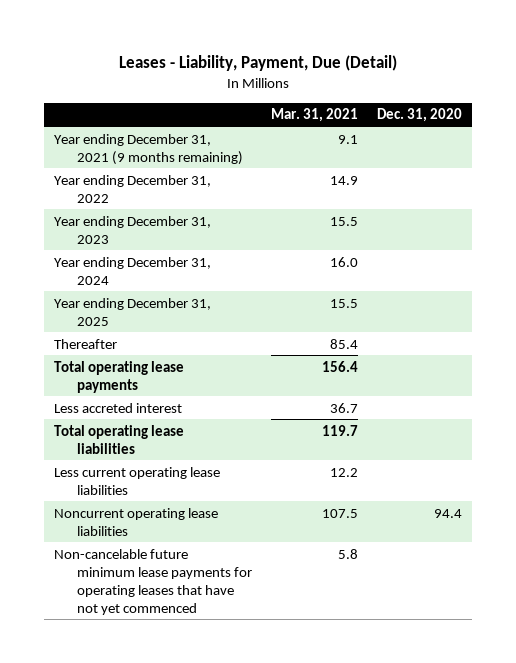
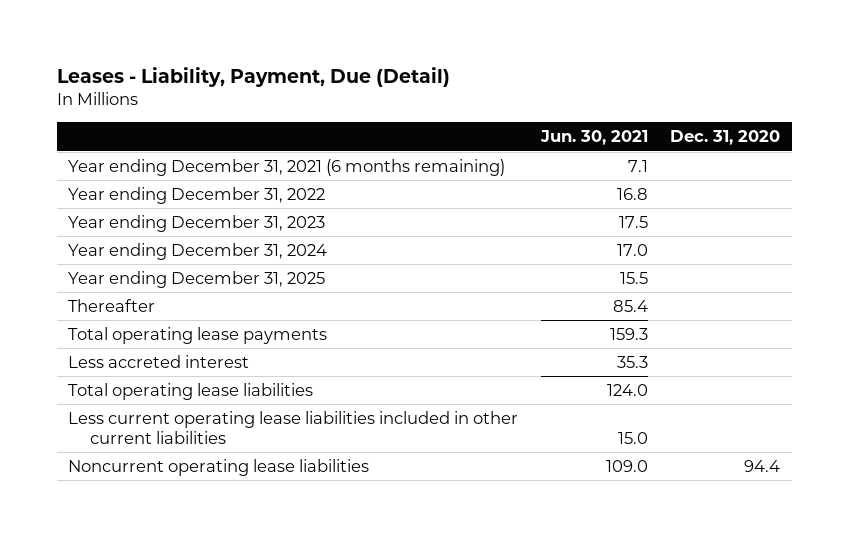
[270,108,358,123] Mar. 31, 2021 -> none
none -> [539,130,648,146] Jun. 30, 2021
[53,133,243,165] Year ending December 31, 2021 (9 months remaining) -> [68,159,506,177] Year ending December 31, 2021 (6 months remaining)
[53,466,220,495] Less current operating lease liabilities -> [68,411,519,444] Less current operating lease liabilities included in other current liabilities
[53,548,252,615] Non-cancelable future minimum lease payments for operating leases that have not yet commenced -> none

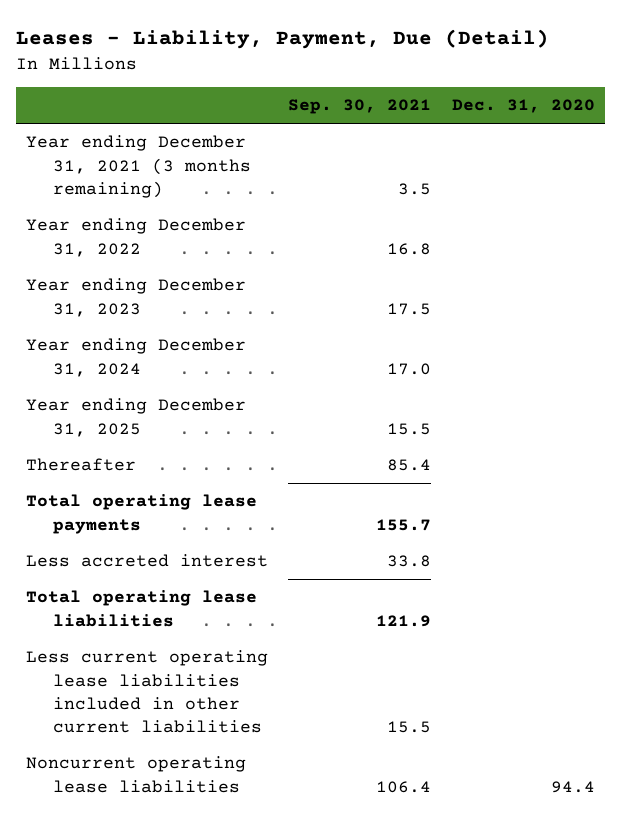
[539,130,648,146] Jun. 30, 2021 -> none
none -> [288,99,432,115] Sep. 30, 2021
[68,159,506,177] Year ending December 31, 2021 (6 months remaining) -> [26,135,252,199] Year ending December 31, 2021 (3 months remaining)

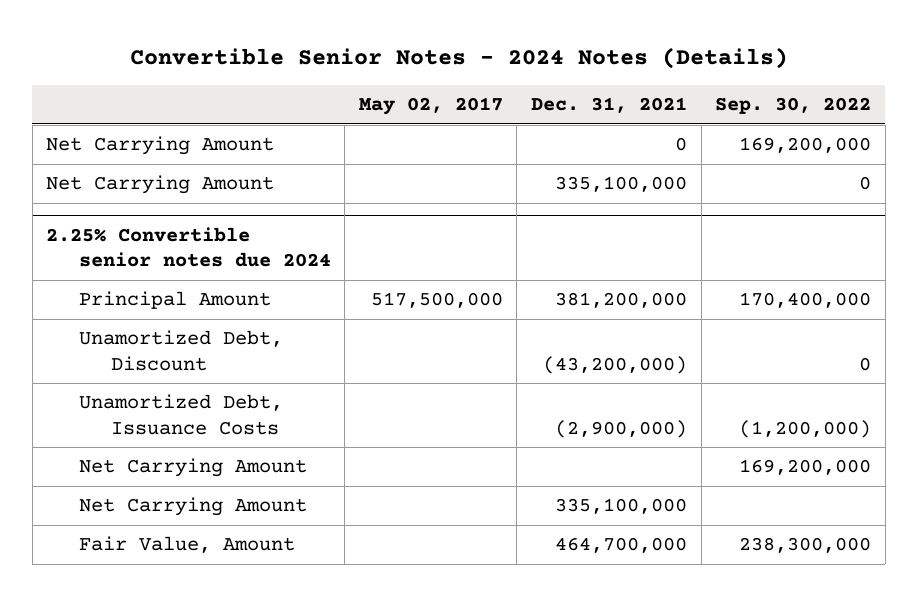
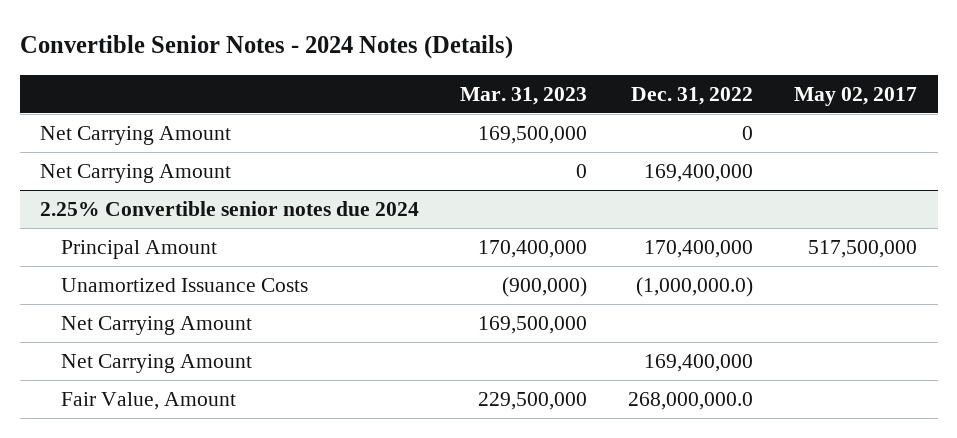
[531,97,688,114] Dec. 31, 2021 -> none
[715,97,872,115] Sep. 30, 2022 -> none
none -> [460,86,588,105] Mar. 31, 2023
none -> [631,86,754,105] Dec. 31, 2022
[78,330,283,371] Unamortized Debt, Discount -> none
[78,394,283,435] Unamortized Debt, Issuance Costs -> [60,278,308,293] Unamortized Issuance Costs

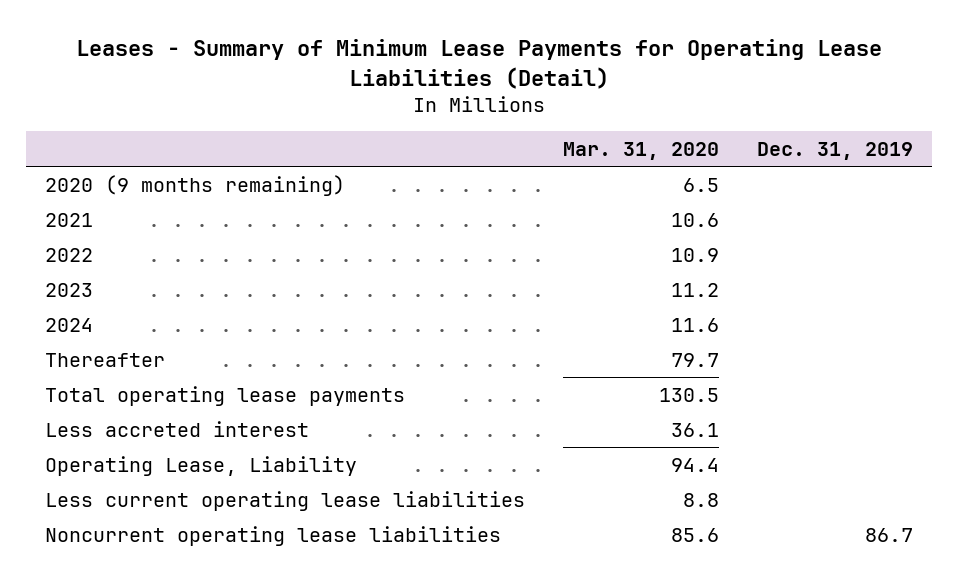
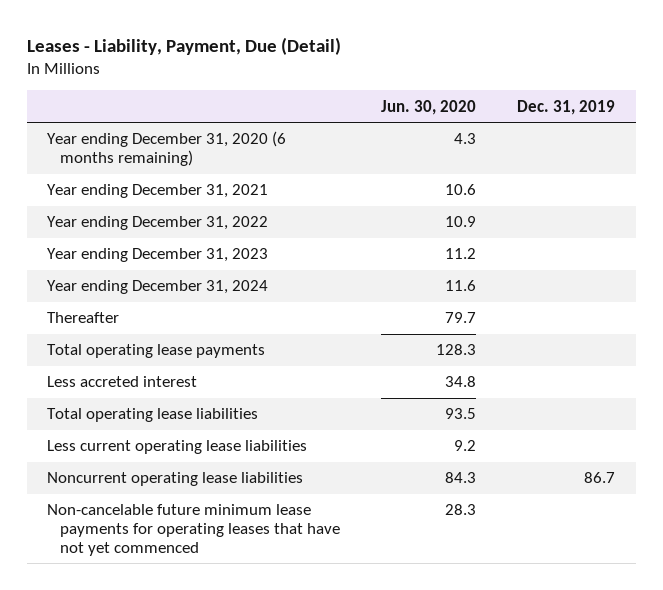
[75,38,882,89] Leases - Summary of Minimum Lease Payments for Operating Lease Liabilities (Detail) -> [26,37,341,56] Leases - Liability, Payment, Due (Detail)
[562,141,719,160] Mar. 31, 2020 -> none
none -> [381,99,477,115] Jun. 30, 2020
[44,317,93,332] 2024 -> none
[44,174,345,196] 2020 (9 months remaining) -> [47,131,287,167] Year ending December 31, 2020 (6 months remaining)
none -> [47,184,269,199] Year ending December 31, 2021
[44,212,93,227] 2021 -> [47,216,269,231] Year ending December 31, 2022
[44,247,93,262] 2022 -> [47,248,269,263] Year ending December 31, 2023
[44,282,93,297] 2023 -> [47,280,269,295] Year ending December 31, 2024
[44,455,357,476] Operating Lease, Liability -> [47,408,259,423] Total operating lease liabilities
none -> [47,504,341,556] Non-cancelable future minimum lease payments for operating leases that have not yet commenced

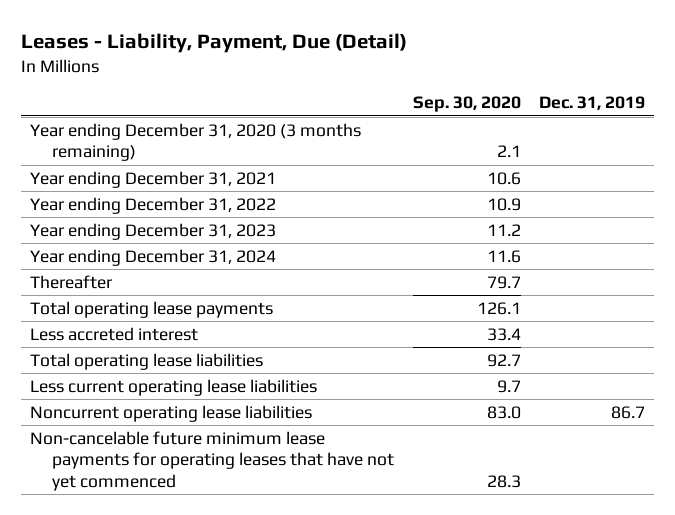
[381,99,477,115] Jun. 30, 2020 -> none
none -> [412,96,521,113] Sep. 30, 2020
[47,131,287,167] Year ending December 31, 2020 (6 months remaining) -> [29,122,361,162] Year ending December 31, 2020 (3 months remaining)

